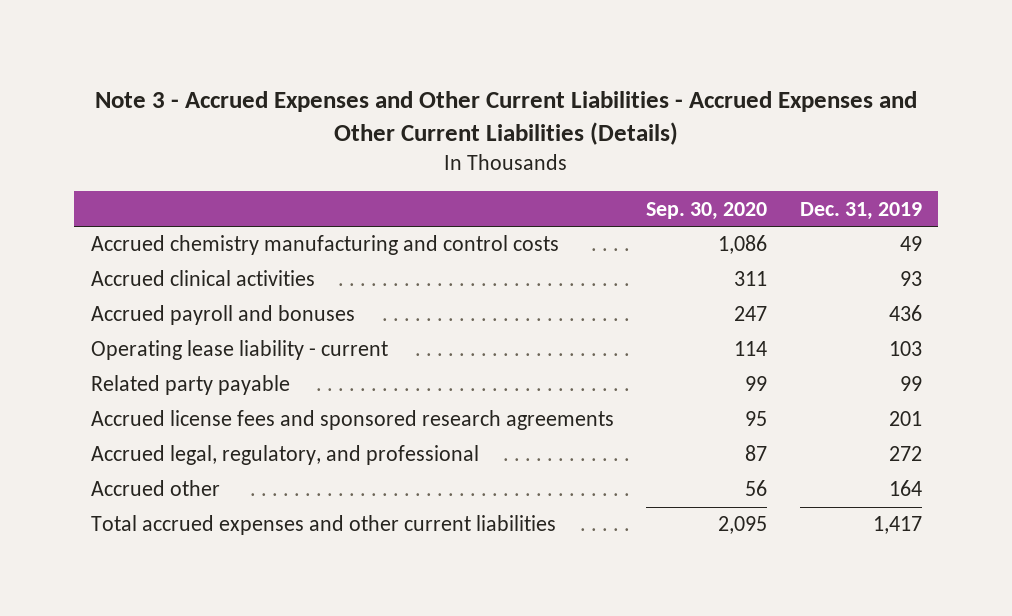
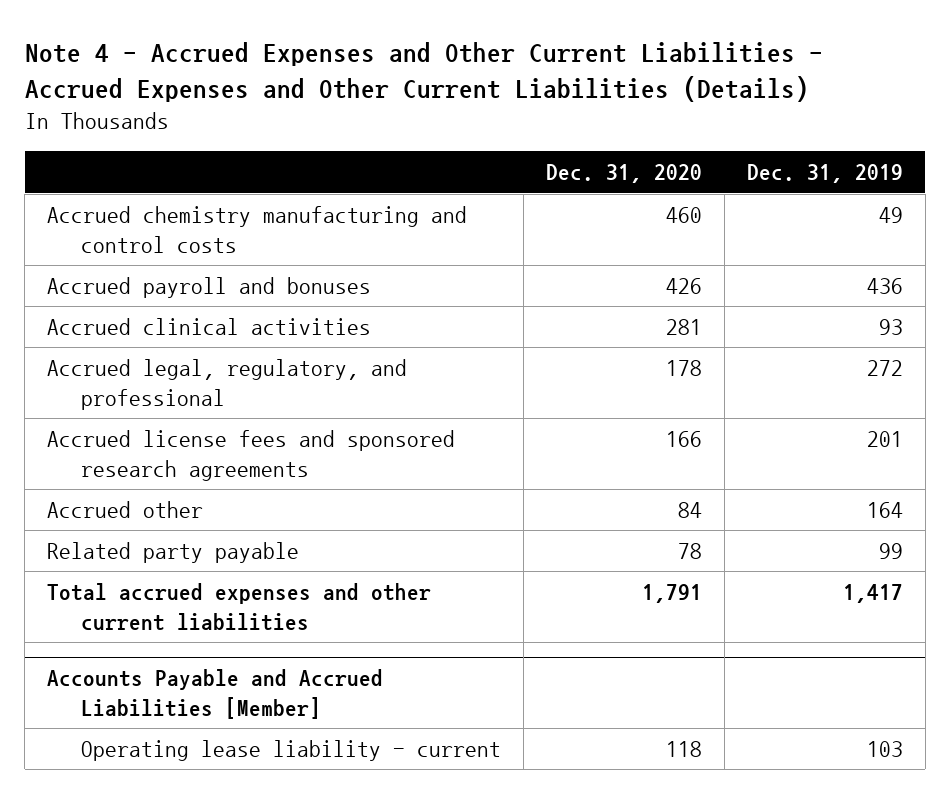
[95,90,918,145] Note 3 - Accrued Expenses and Other Current Liabilities - Accrued Expenses and Other Current Liabilities (Details) -> [24,41,823,102] Note 4 - Accrued Expenses and Other Current Liabilities - Accrued Expenses and Other Current Liabilities (Details)
[646,201,768,220] Sep. 30, 2020 -> none
none -> [545,164,702,184] Dec. 31, 2020
[90,340,388,361] Operating lease liability - current -> none
[90,270,315,287] Accrued clinical activities -> [47,318,372,336] Accrued clinical activities
[90,410,614,431] Accrued license fees and sponsored research agreements -> [47,430,456,482] Accrued license fees and sponsored research agreements
[90,375,290,396] Related party payable -> [47,542,300,564] Related party payable
none -> [47,669,384,720] Accounts Payable and Accrued Liabilities [Member]
none -> [81,740,502,762] Operating lease liability - current

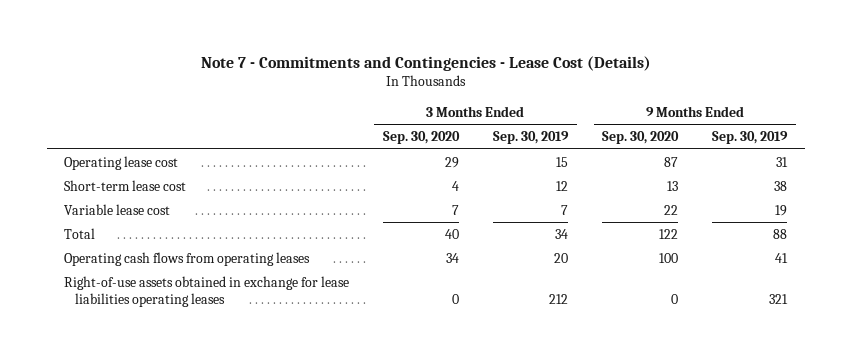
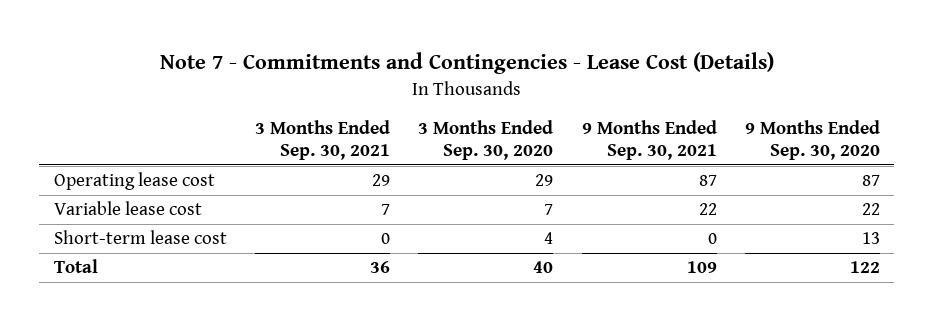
[493,131,570,145] Sep. 30, 2019 -> none
[712,131,789,145] Sep. 30, 2019 -> none
none -> [254,120,390,161] 3 Months Ended Sep. 30, 2021
none -> [581,120,717,161] 9 Months Ended Sep. 30, 2021
[63,179,186,191] Short-term lease cost -> [53,230,227,245] Short-term lease cost
[63,251,310,266] Operating cash flows from operating leases -> none
[63,275,349,308] Right-of-use assets obtained in exchange for lease liabilities operating leases -> none

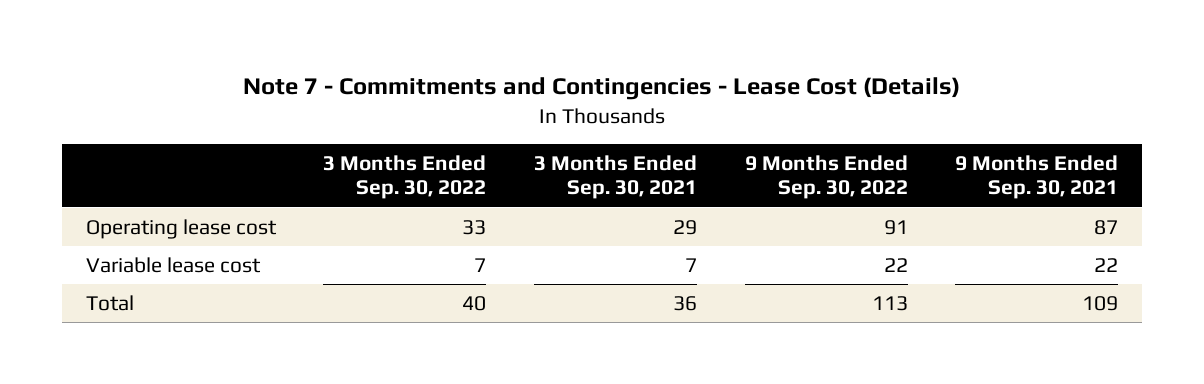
[418,120,554,161] 3 Months Ended Sep. 30, 2020 -> none
[744,120,880,161] 9 Months Ended Sep. 30, 2020 -> none
none -> [323,154,487,200] 3 Months Ended Sep. 30, 2022
none -> [744,154,908,200] 9 Months Ended Sep. 30, 2022
[53,230,227,245] Short-term lease cost -> none

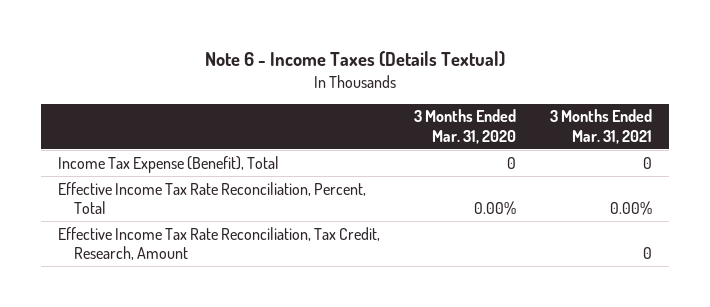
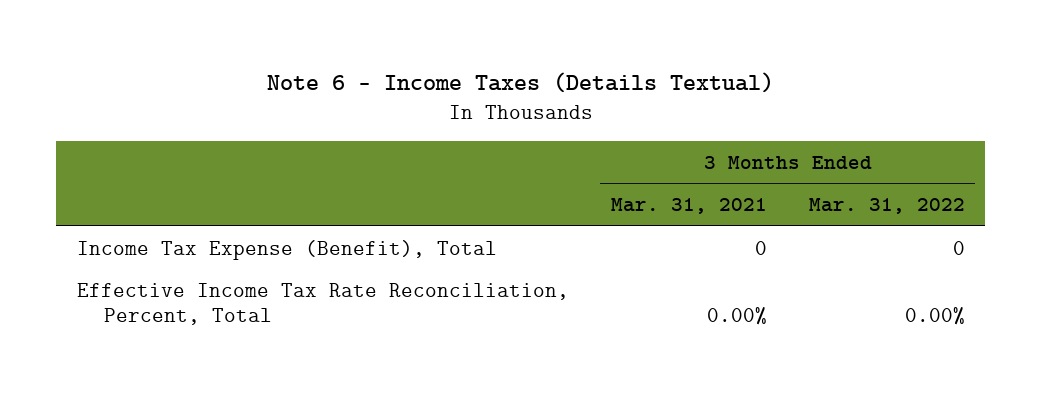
[413,109,516,144] 3 Months Ended Mar. 31, 2020 -> none
none -> [808,198,965,215] Mar. 31, 2022
[57,226,380,261] Effective Income Tax Rate Reconciliation, Tax Credit, Research, Amount -> none

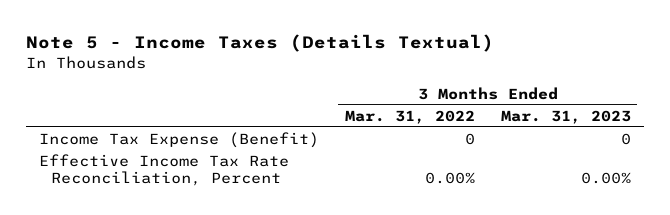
[266,71,774,93] Note 6 - Income Taxes (Details Textual) -> [25,34,494,53] Note 5 - Income Taxes (Details Textual)
[610,198,767,215] Mar. 31, 2021 -> none
none -> [500,109,631,124] Mar. 31, 2023
[76,239,497,260] Income Tax Expense (Benefit), Total -> [38,132,319,149] Income Tax Expense (Benefit)
[76,282,569,326] Effective Income Tax Rate Reconciliation, Percent, Total -> [38,154,289,187] Effective Income Tax Rate Reconciliation, Percent

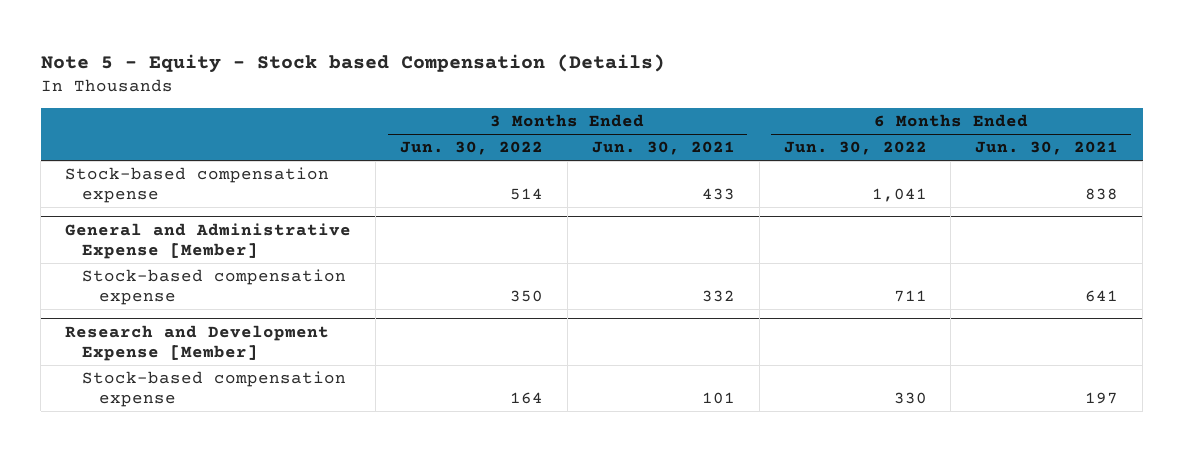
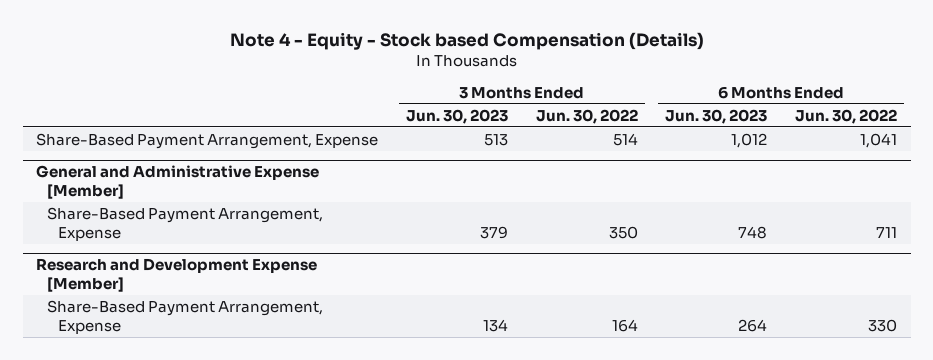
[40,53,665,73] Note 5 - Equity - Stock based Compensation (Details) -> [229,31,704,50] Note 4 - Equity - Stock based Compensation (Details)
[591,141,735,156] Jun. 30, 2021 -> none
[975,141,1119,156] Jun. 30, 2021 -> none
none -> [406,108,509,124] Jun. 30, 2023
none -> [665,108,768,124] Jun. 30, 2023
[65,167,330,203] Stock-based compensation expense -> [36,133,379,150] Share-Based Payment Arrangement, Expense
[82,269,347,305] Stock-based compensation expense -> [47,207,324,241] Share-Based Payment Arrangement, Expense
[82,371,347,407] Stock-based compensation expense -> [47,300,324,334] Share-Based Payment Arrangement, Expense

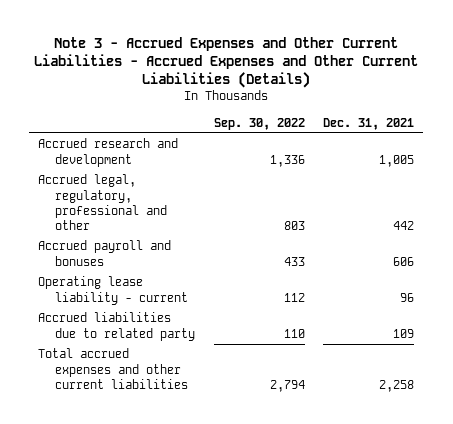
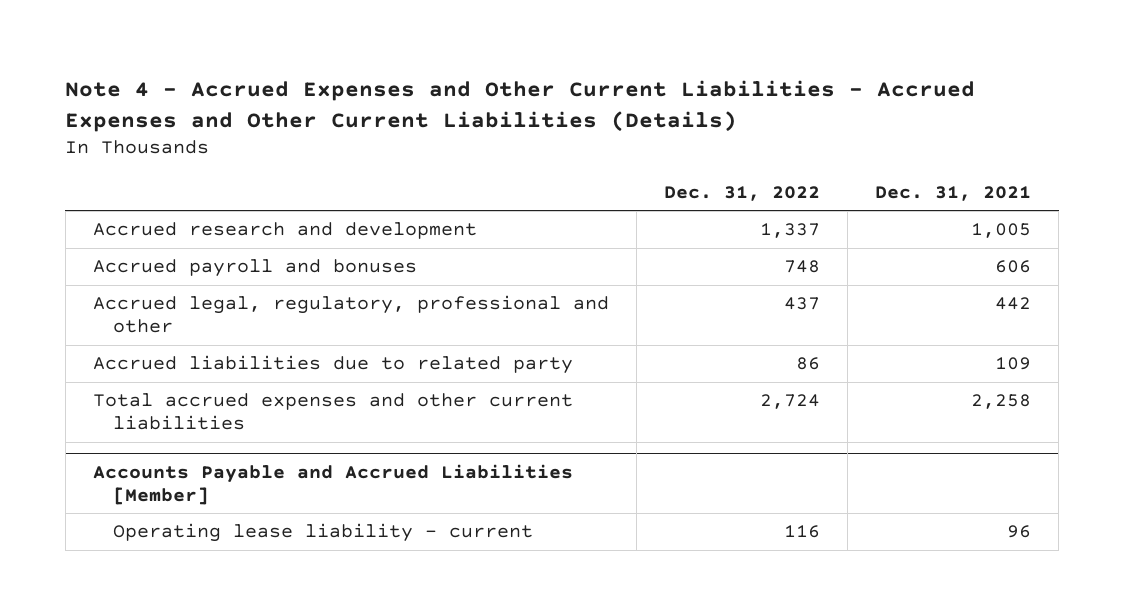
[34,36,419,89] Note 3 - Accrued Expenses and Other Current Liabilities - Accrued Expenses and Other Current Liabilities (Details) -> [65,79,976,132] Note 4 - Accrued Expenses and Other Current Liabilities - Accrued Expenses and Other Current Liabilities (Details)
[213,117,305,130] Sep. 30, 2022 -> none
none -> [664,185,821,201] Dec. 31, 2022
[38,276,189,305] Operating lease liability - current -> none
[38,174,168,230] Accrued legal, regulatory, professional and other -> [92,295,609,334] Accrued legal, regulatory, professional and other
none -> [92,463,573,505] Accounts Payable and Accrued Liabilities [Member]
none -> [112,523,533,543] Operating lease liability - current

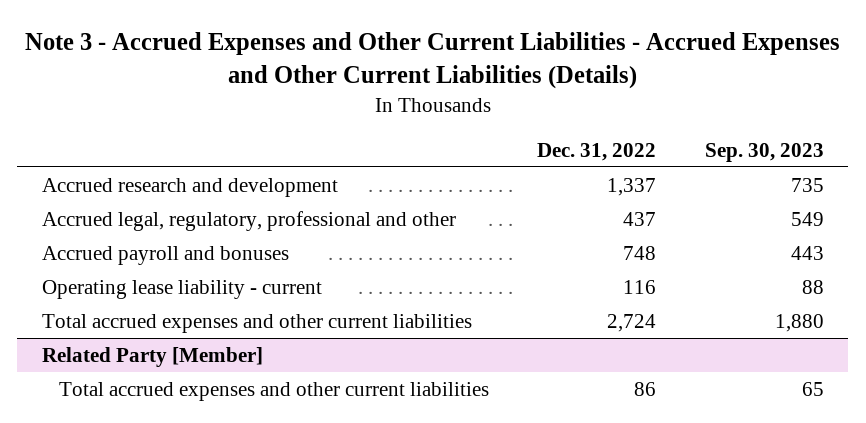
[65,79,976,132] Note 4 - Accrued Expenses and Other Current Liabilities - Accrued Expenses and Other Current Liabilities (Details) -> [24,32,840,90] Note 3 - Accrued Expenses and Other Current Liabilities - Accrued Expenses and Other Current Liabilities (Details)
[875,185,1032,201] Dec. 31, 2021 -> none
none -> [705,142,825,162] Sep. 30, 2023
[92,355,573,375] Accrued liabilities due to related party -> none
[92,463,573,505] Accounts Payable and Accrued Liabilities [Member] -> none
[92,259,417,278] Accrued payroll and bonuses -> [41,245,289,265] Accrued payroll and bonuses
[92,393,573,431] Total accrued expenses and other current liabilities -> [41,313,472,333] Total accrued expenses and other current liabilities
none -> [41,346,263,367] Related Party [Member]
none -> [58,381,489,401] Total accrued expenses and other current liabilities

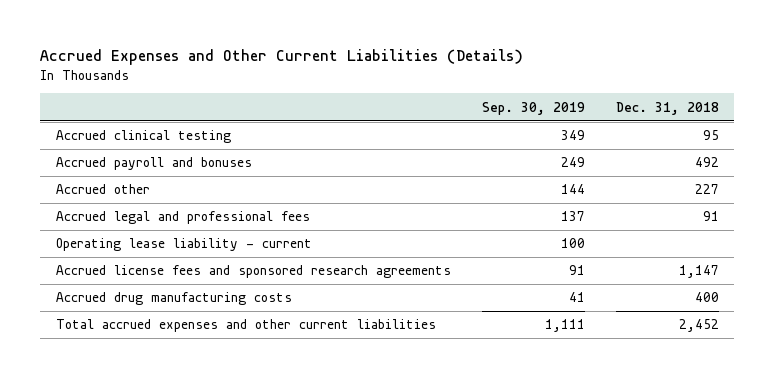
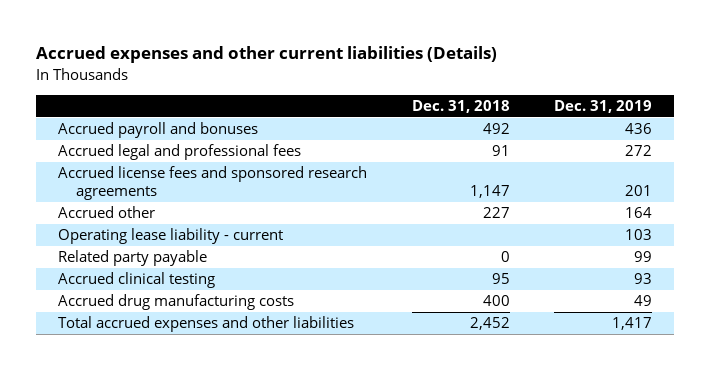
[39,49,523,66] Accrued Expenses and Other Current Liabilities (Details) -> [36,46,498,64] Accrued expenses and other current liabilities (Details)
[481,101,585,115] Sep. 30, 2019 -> none
none -> [554,100,653,114] Dec. 31, 2019
[55,184,150,195] Accrued other -> [58,206,156,219] Accrued other
[55,238,312,252] Operating lease liability - current -> [58,228,284,245] Operating lease liability - current
none -> [58,250,208,267] Related party payable
[55,130,231,144] Accrued clinical testing -> [58,272,216,289] Accrued clinical testing
[55,319,436,333] Total accrued expenses and other current liabilities -> [58,316,355,333] Total accrued expenses and other liabilities

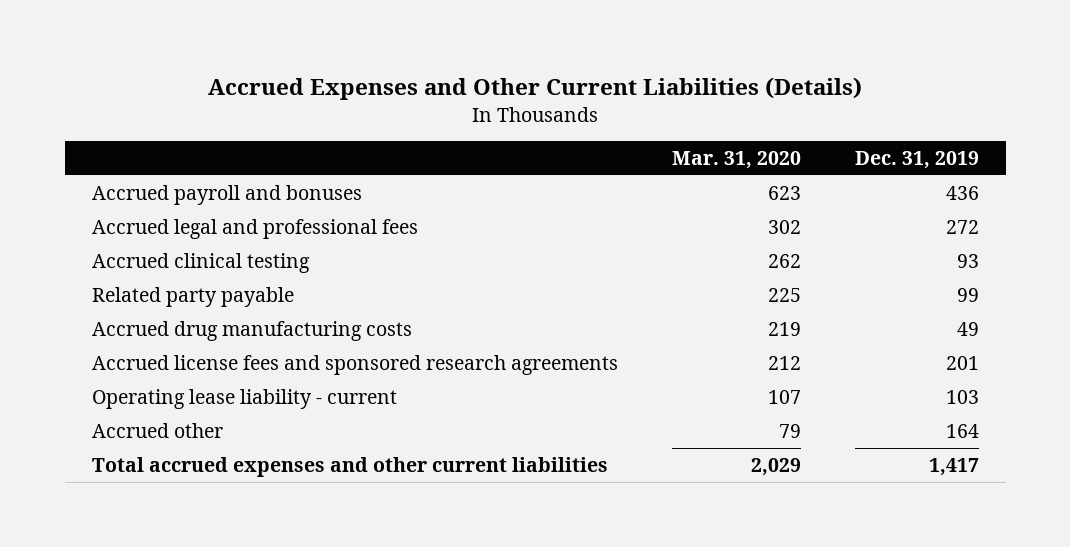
[36,46,498,64] Accrued expenses and other current liabilities (Details) -> [208,77,863,101] Accrued Expenses and Other Current Liabilities (Details)
[411,100,510,114] Dec. 31, 2018 -> none
none -> [671,150,801,169] Mar. 31, 2020
[58,250,208,267] Related party payable -> [91,286,294,307] Related party payable
[58,166,368,200] Accrued license fees and sponsored research agreements -> [91,354,618,375] Accrued license fees and sponsored research agreements
[58,228,284,245] Operating lease liability - current -> [91,388,397,409] Operating lease liability - current
[58,206,156,219] Accrued other -> [91,422,223,438] Accrued other
[58,316,355,333] Total accrued expenses and other liabilities -> [91,456,608,477] Total accrued expenses and other current liabilities

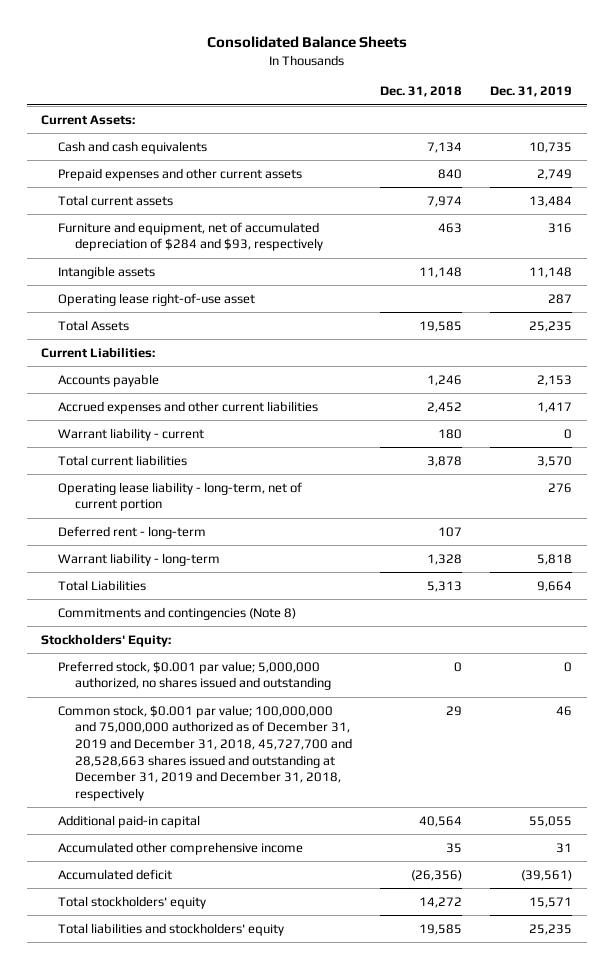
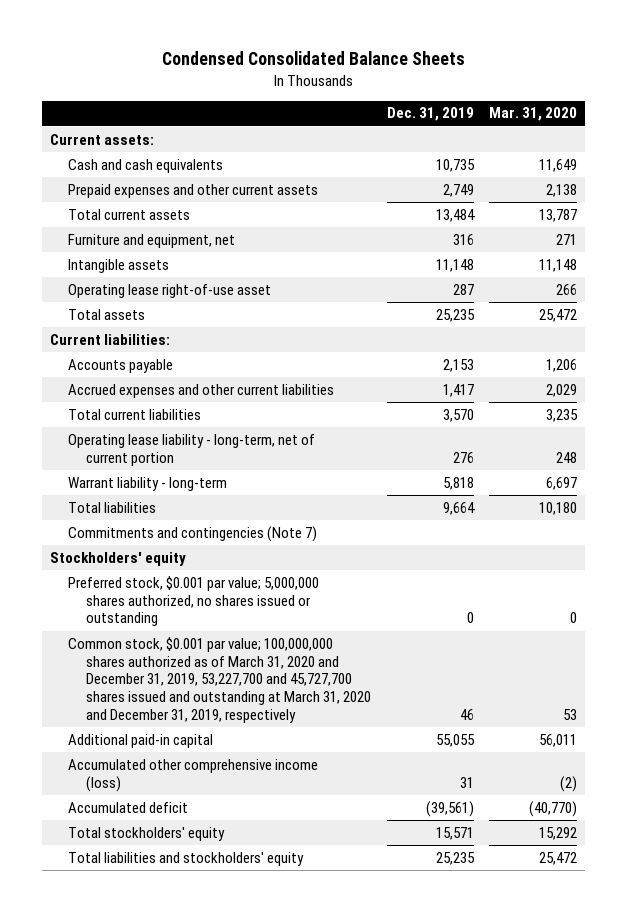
[206,36,407,49] Consolidated Balance Sheets -> [161,51,465,66] Condensed Consolidated Balance Sheets
[380,86,463,98] Dec. 31, 2018 -> none
none -> [489,107,578,122] Mar. 31, 2020
[41,114,136,125] Current Assets: -> [49,133,154,145] Current assets:
[58,221,324,252] Furniture and equipment, net of accumulated depreciation of $284 and $93, respectively -> [67,233,235,248] Furniture and equipment, net
[58,319,130,331] Total Assets -> [67,308,145,320] Total assets
[41,346,156,358] Current Liabilities: -> [49,333,170,345] Current liabilities:
[58,427,205,441] Warrant liability - current -> none
[58,525,207,539] Deferred rent - long-term -> none
[58,579,147,591] Total Liabilities -> [67,501,156,513] Total liabilities
[58,606,297,620] Commitments and contingencies (Note 8) -> [67,525,317,542] Commitments and contingencies (Note 7)
[41,633,172,647] Stockholders' Equity: -> [49,551,186,566] Stockholders' equity
[58,660,332,691] Preferred stock, $0.001 par value; 5,000,000 authorized, no shares issued and outstanding -> [67,575,319,627] Preferred stock, $0.001 par value; 5,000,000 shares authorized, no shares issued or outstanding
[58,704,353,802] Common stock, $0.001 par value; 100,000,000 and 75,000,000 authorized as of December 31, 2019 and December 31, 2018, 45,727,700 and 28,528,663 shares issued and outstanding at December 31, 2019 and December 31, 2018, respectively -> [67,636,371,724] Common stock, $0.001 par value; 100,000,000 shares authorized as of March 31, 2020 and December 31, 2019, 53,227,700 and 45,727,700 shares issued and outstanding at March 31, 2020 and December 31, 2019, respectively
[58,841,304,855] Accumulated other comprehensive income -> [67,758,318,792] Accumulated other comprehensive income (loss)

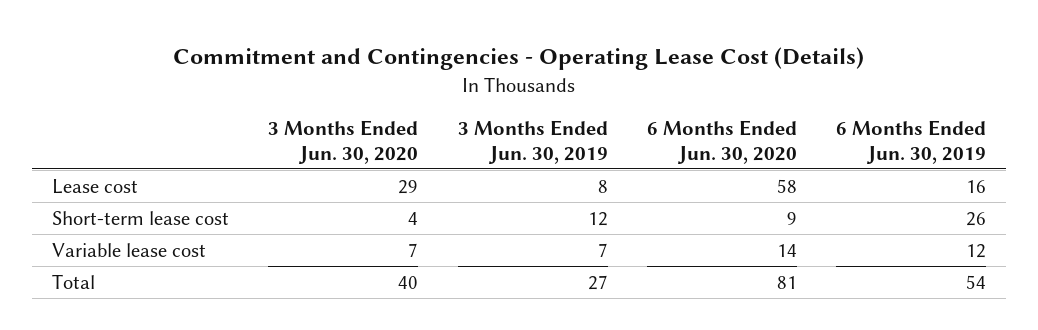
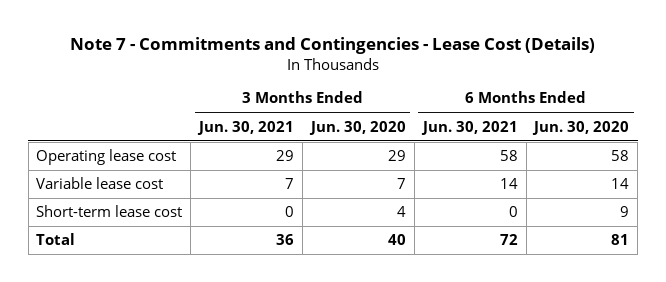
[173,46,865,70] Commitment and Contingencies - Operating Lease Cost (Details) -> [69,37,595,55] Note 7 - Commitments and Contingencies - Lease Cost (Details)
[457,120,608,164] 3 Months Ended Jun. 30, 2019 -> none
[836,120,987,164] 6 Months Ended Jun. 30, 2019 -> none
none -> [197,120,295,135] Jun. 30, 2021
none -> [420,120,518,135] Jun. 30, 2021
[51,178,138,194] Lease cost -> [36,149,177,166] Operating lease cost
[51,210,229,225] Short-term lease cost -> [36,205,183,218] Short-term lease cost

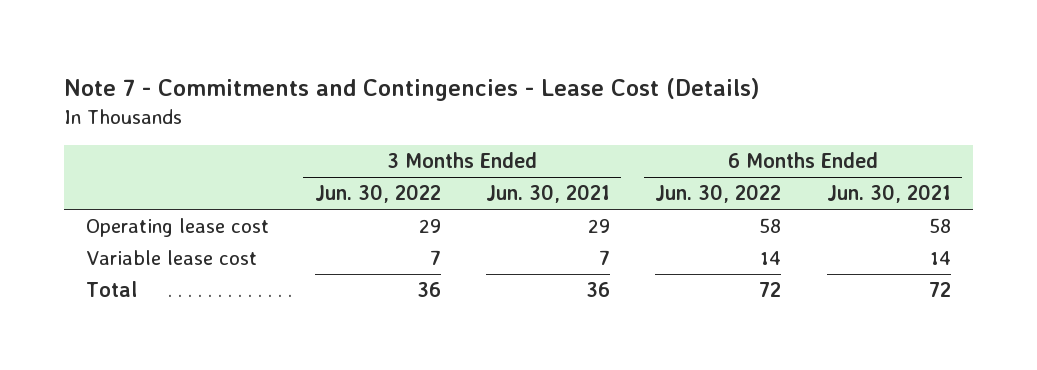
[308,120,406,135] Jun. 30, 2020 -> none
[532,120,630,135] Jun. 30, 2020 -> none
none -> [314,184,441,204] Jun. 30, 2022
none -> [655,184,782,204] Jun. 30, 2022
[36,205,183,218] Short-term lease cost -> none

